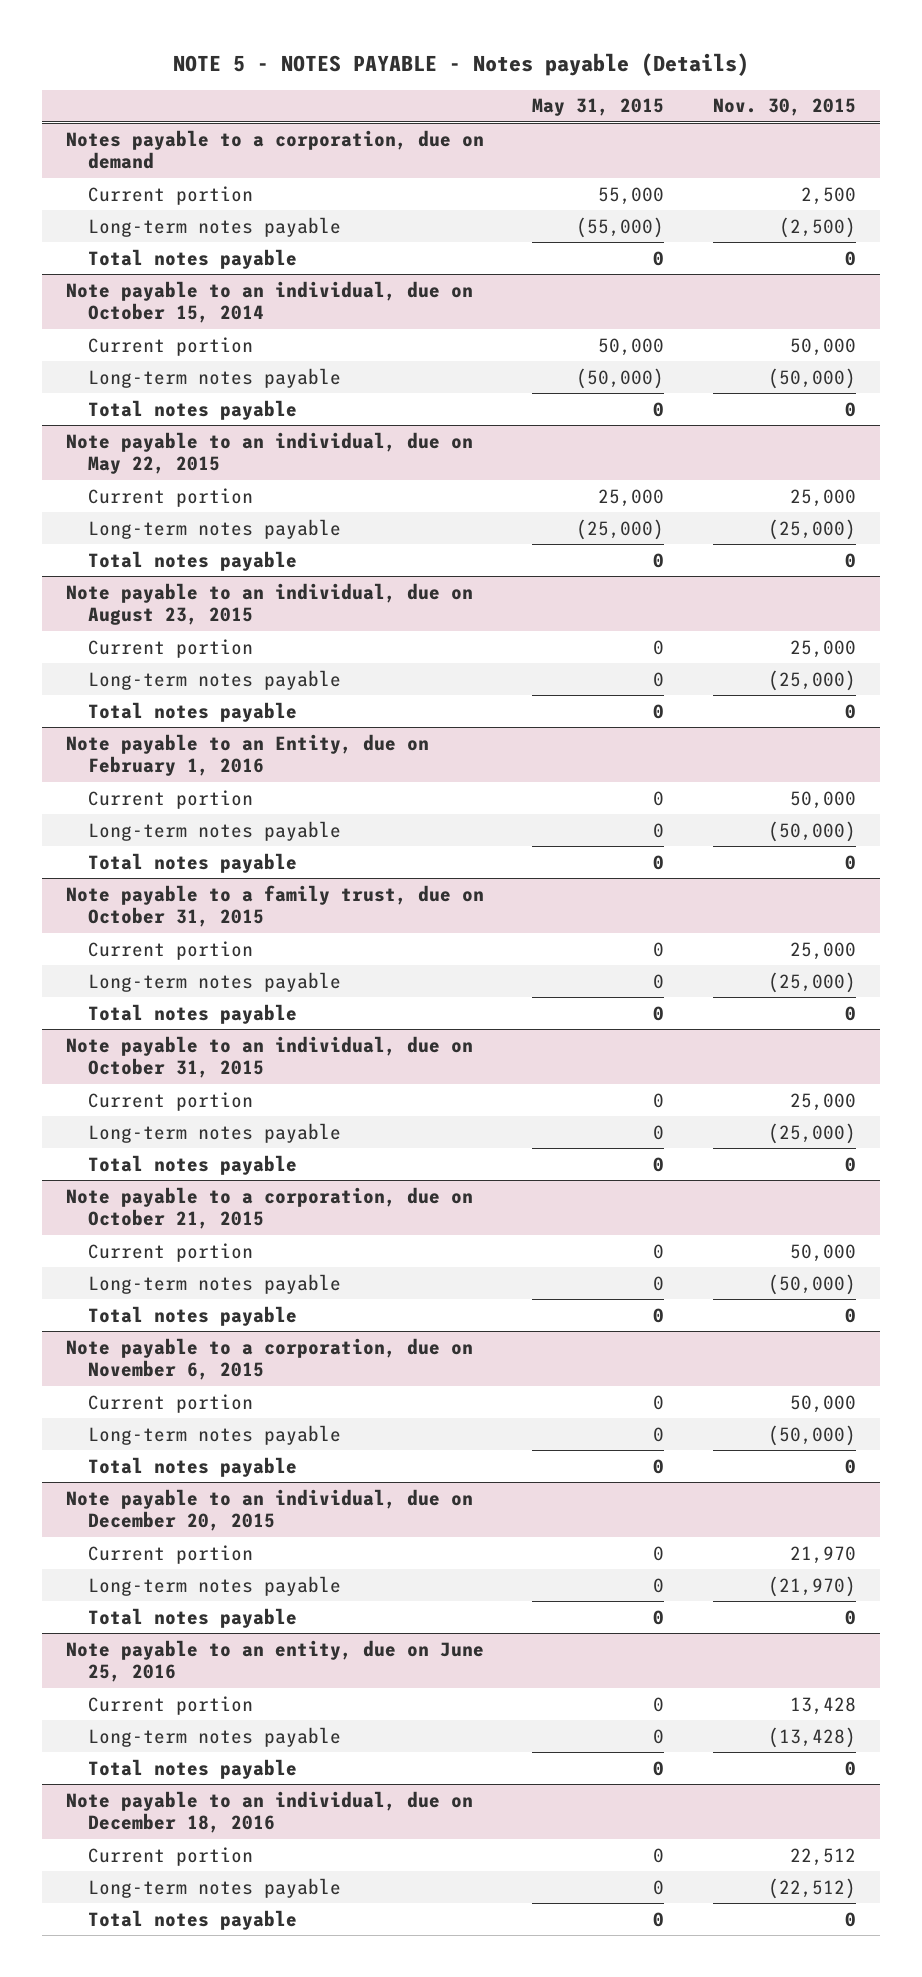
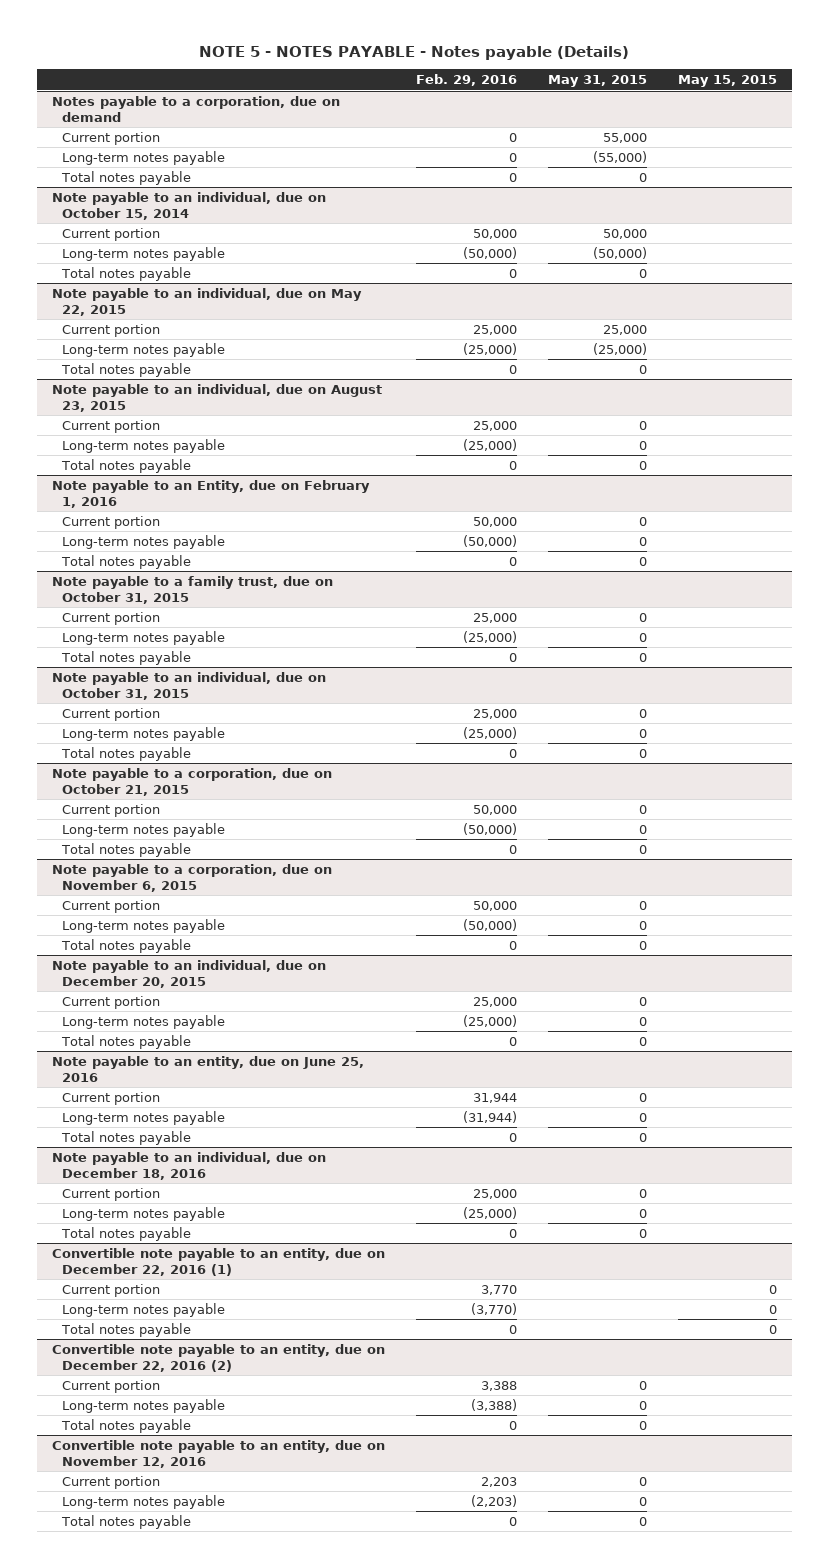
[712,98,856,117] Nov. 30, 2015 -> none
none -> [415,74,517,87] Feb. 29, 2016
none -> [677,75,777,88] May 15, 2015
none -> [52,1247,386,1276] Convertible note payable to an entity, due on December 22, 2016 (1)
none -> [62,1283,161,1297] Current portion
none -> [62,1302,226,1317] Long-term notes payable
none -> [61,1322,192,1337] Total notes payable
none -> [52,1343,386,1372] Convertible note payable to an entity, due on December 22, 2016 (2)
none -> [62,1379,161,1393] Current portion
none -> [62,1398,226,1413] Long-term notes payable
none -> [61,1418,192,1433] Total notes payable
none -> [52,1439,386,1468] Convertible note payable to an entity, due on November 12, 2016
none -> [62,1475,161,1489] Current portion
none -> [62,1494,226,1509] Long-term notes payable
none -> [61,1514,192,1529] Total notes payable

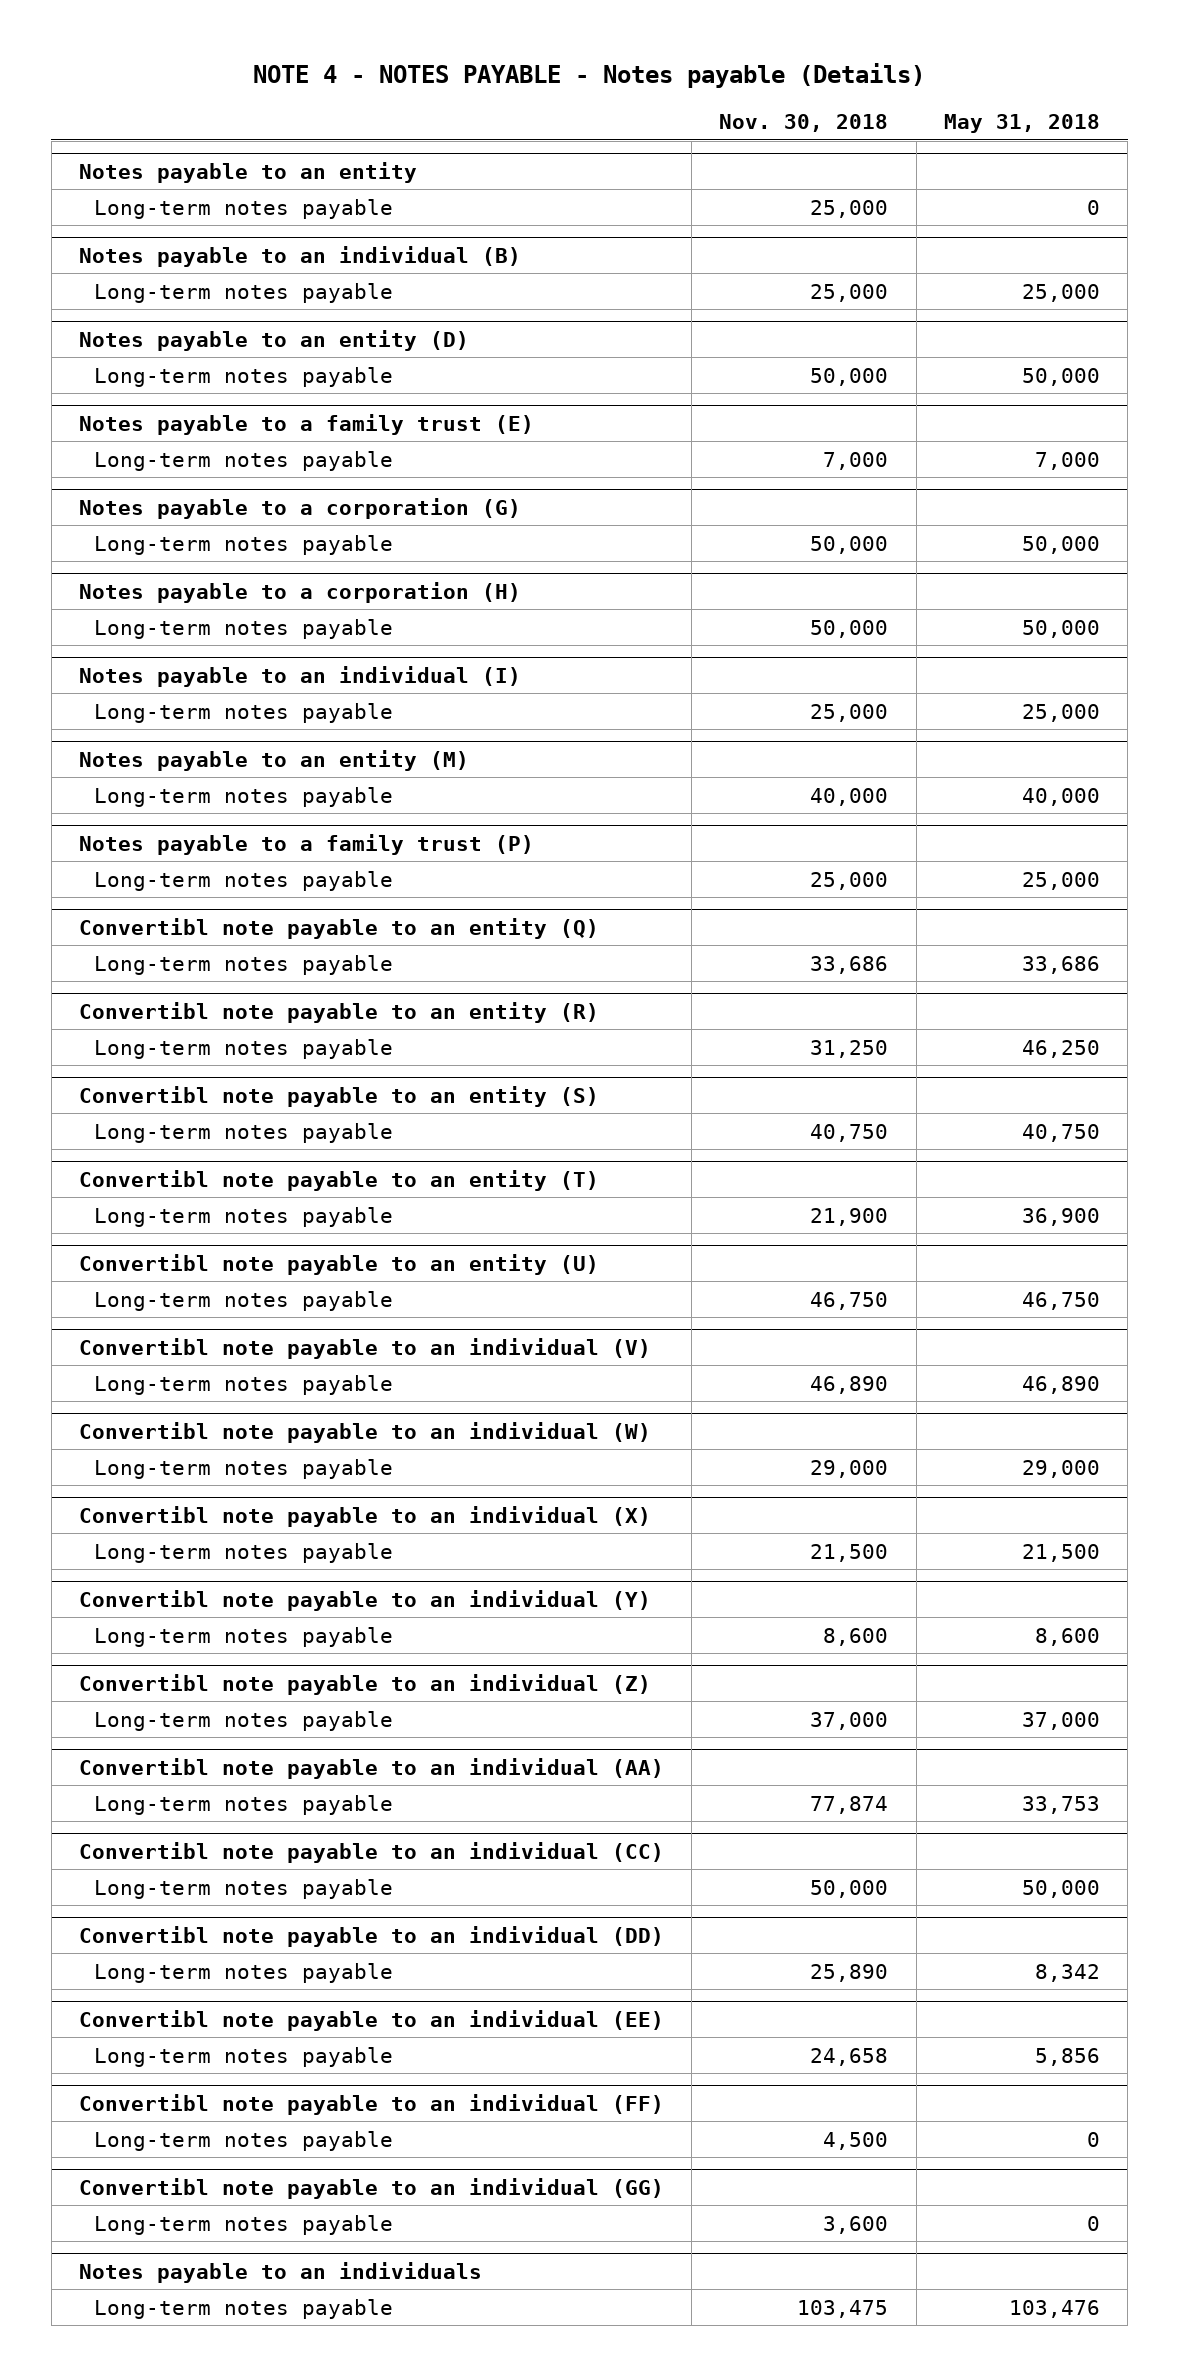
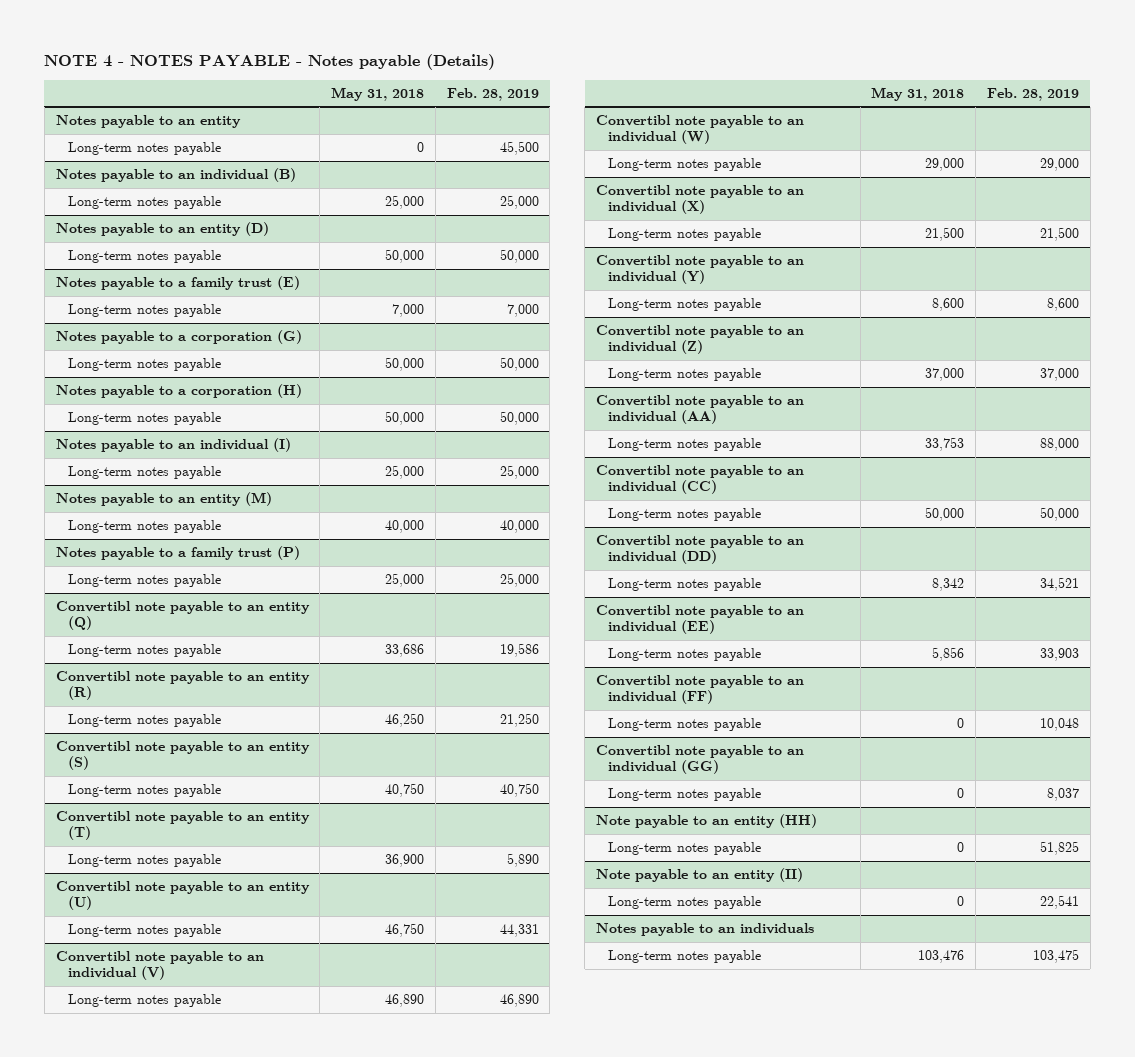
[719,113,889,132] Nov. 30, 2018 -> none
none -> [446,87,539,101] Feb. 28, 2019
none -> [595,814,817,829] Note payable to an entity (HH)
none -> [607,842,761,856] Long-term notes payable
none -> [595,868,803,883] Note payable to an entity (II)
none -> [607,896,761,910] Long-term notes payable

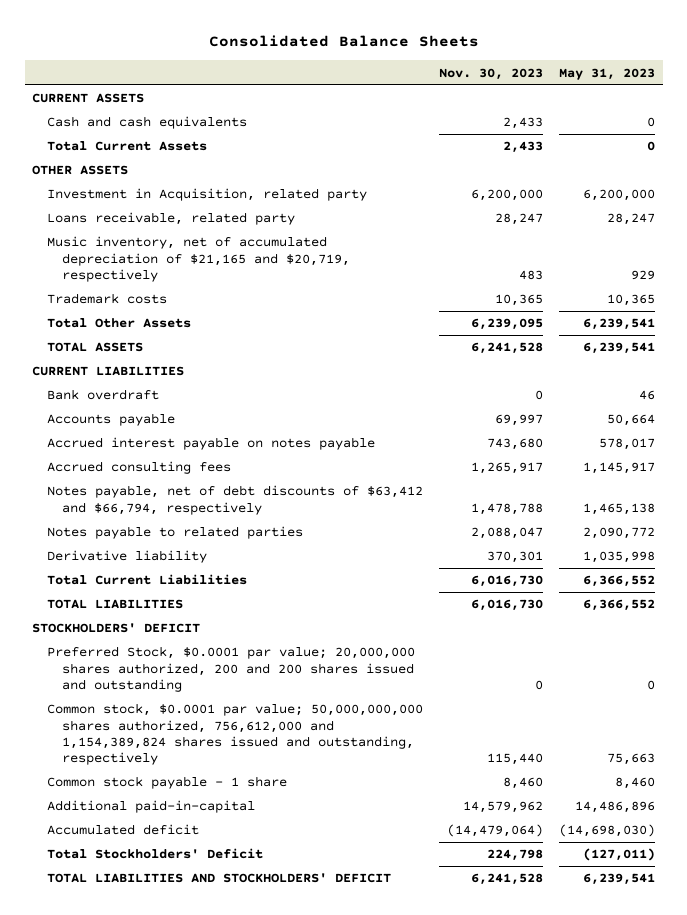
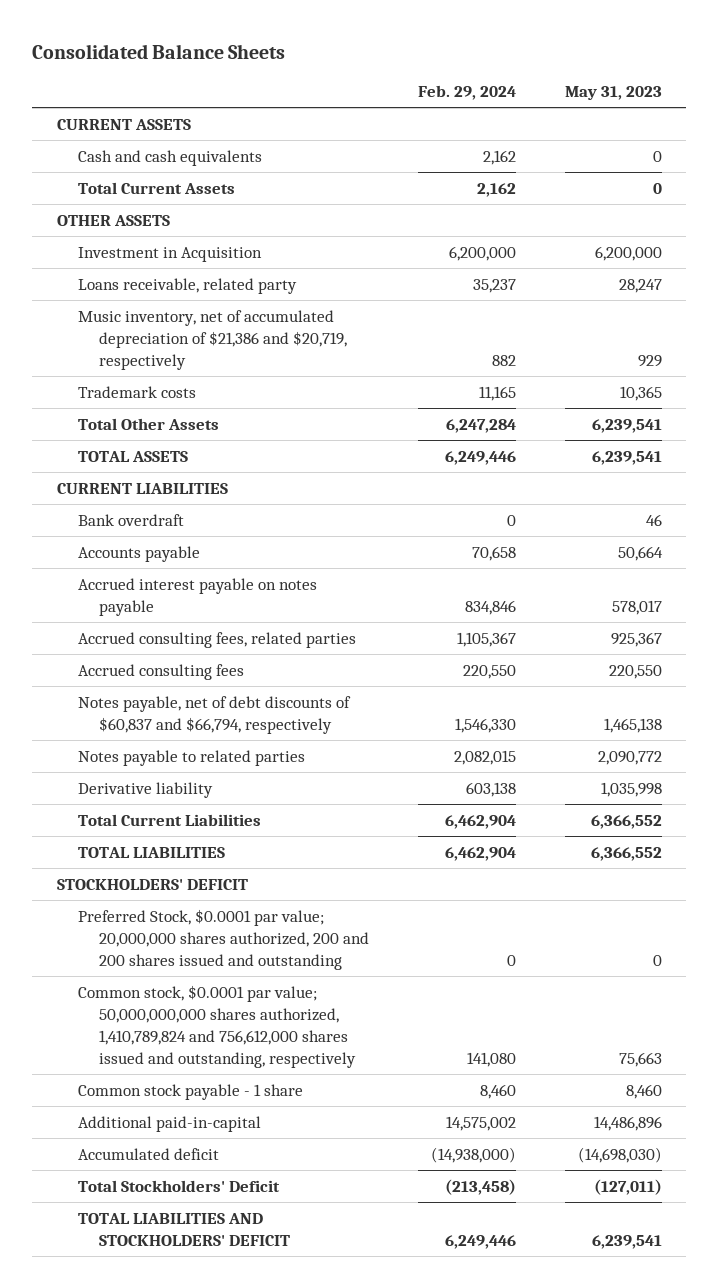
[439,67,544,80] Nov. 30, 2023 -> none
none -> [418,85,517,101] Feb. 29, 2024
[47,188,368,202] Investment in Acquisition, related party -> [78,246,263,262] Investment in Acquisition
[47,236,351,282] Music inventory, net of accumulated depreciation of $21,165 and $20,719, respectively -> [78,309,348,370] Music inventory, net of accumulated depreciation of $21,386 and $20,719, respectively
none -> [78,631,357,648] Accrued consulting fees, related parties
[582,462,655,475] 1,145,917 -> [608,664,662,679] 220,550
[47,485,424,515] Notes payable, net of debt discounts of $63,412 and $66,794, respectively -> [78,695,352,734] Notes payable, net of debt discounts of $60,837 and $66,794, respectively
[47,703,424,766] Common stock, $0.0001 par value; 50,000,000,000 shares authorized, 756,612,000 and 1,154,389,824 shares issued and outstanding, respectively -> [78,984,357,1068] Common stock, $0.0001 par value; 50,000,000,000 shares authorized, 1,410,789,824 and 756,612,000 shares issued and outstanding, respectively

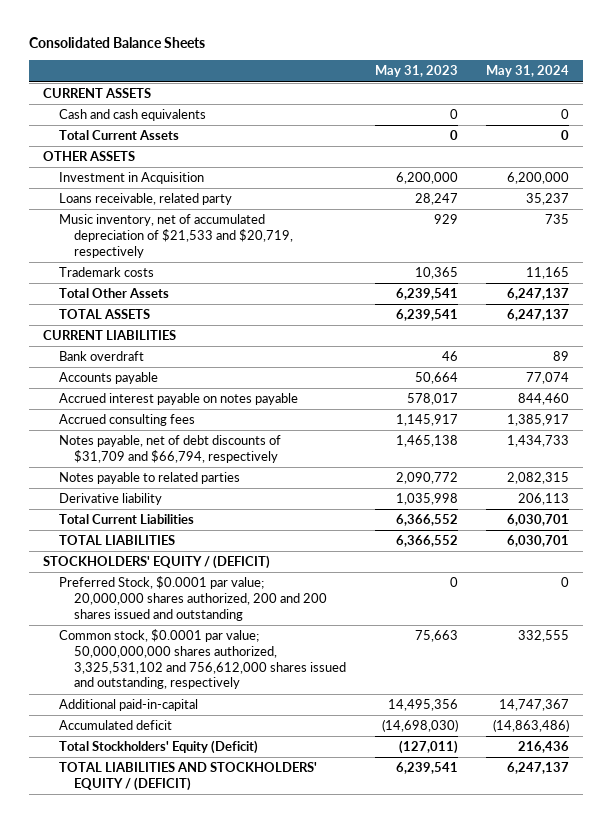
[418,85,517,101] Feb. 29, 2024 -> none
none -> [485,65,569,78] May 31, 2024
[78,309,348,370] Music inventory, net of accumulated depreciation of $21,386 and $20,719, respectively -> [58,214,294,258] Music inventory, net of accumulated depreciation of $21,533 and $20,719, respectively
[78,631,357,648] Accrued consulting fees, related parties -> none
[608,664,662,679] 220,550 -> [395,414,458,427] 1,145,917
[78,695,352,734] Notes payable, net of debt discounts of $60,837 and $66,794, respectively -> [58,435,281,463] Notes payable, net of debt discounts of $31,709 and $66,794, respectively
[56,878,248,890] STOCKHOLDERS' DEFICIT -> [43,555,271,570] STOCKHOLDERS' EQUITY / (DEFICIT)
[78,1083,304,1100] Common stock payable - 1 share -> none
[78,984,357,1068] Common stock, $0.0001 par value; 50,000,000,000 shares authorized, 1,410,789,824 and 756,612,000 shares issued and outstanding, respectively -> [58,629,347,690] Common stock, $0.0001 par value; 50,000,000,000 shares authorized, 3,325,531,102 and 756,612,000 shares issued and outstanding, respectively
[593,1115,662,1131] 14,486,896 -> [387,699,458,712] 14,495,356
[78,1179,281,1192] Total Stockholders' Deficit -> [58,740,258,755] Total Stockholders' Equity (Deficit)
[78,1212,291,1246] TOTAL LIABILITIES AND STOCKHOLDERS' DEFICIT -> [58,762,317,791] TOTAL LIABILITIES AND STOCKHOLDERS' EQUITY / (DEFICIT)

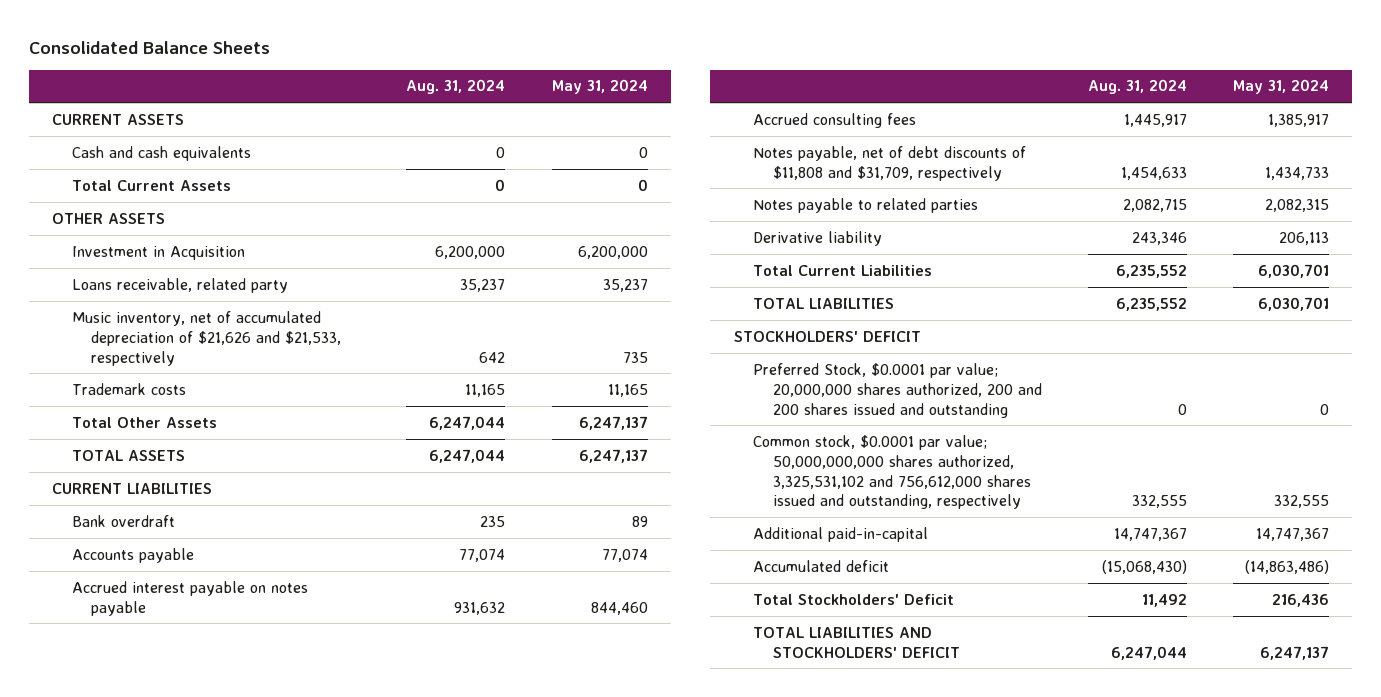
[374,65,458,78] May 31, 2023 -> none
none -> [406,79,506,95] Aug. 31, 2024
[58,214,294,258] Music inventory, net of accumulated depreciation of $21,533 and $20,719, respectively -> [71,310,342,366] Music inventory, net of accumulated depreciation of $21,626 and $21,533, respectively
[58,435,281,463] Notes payable, net of debt discounts of $31,709 and $66,794, respectively -> [753,145,1027,181] Notes payable, net of debt discounts of $11,808 and $31,709, respectively
[43,555,271,570] STOCKHOLDERS' EQUITY / (DEFICIT) -> [733,330,921,342] STOCKHOLDERS' DEFICIT
[58,740,258,755] Total Stockholders' Equity (Deficit) -> [753,593,955,605] Total Stockholders' Deficit
[58,762,317,791] TOTAL LIABILITIES AND STOCKHOLDERS' EQUITY / (DEFICIT) -> [753,626,960,658] TOTAL LIABILITIES AND STOCKHOLDERS' DEFICIT

